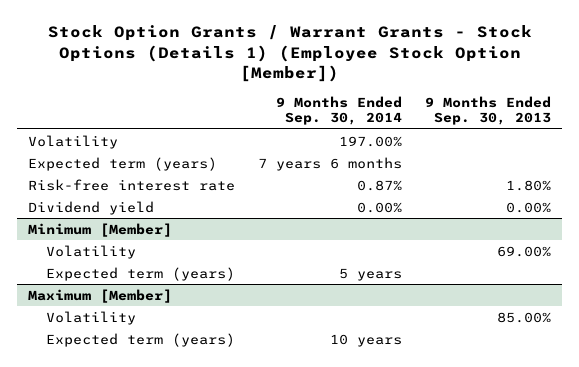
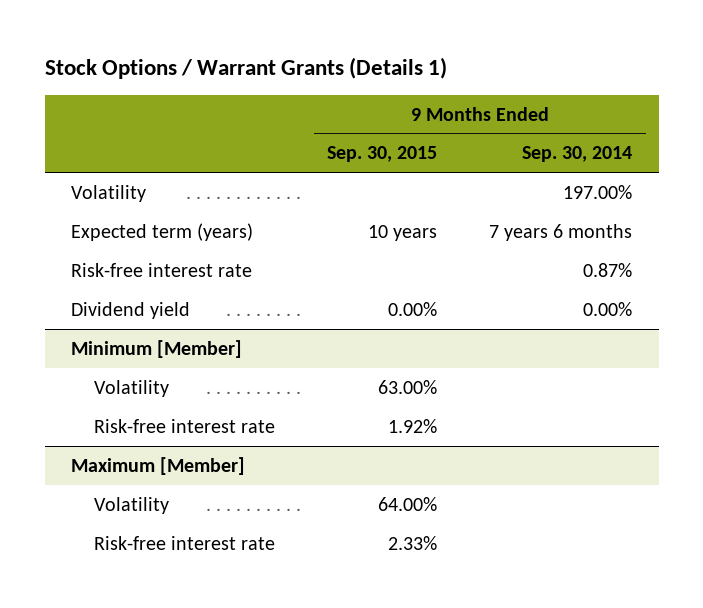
[47,25,532,83] Stock Option Grants / Warrant Grants - Stock Options (Details 1) (Employee Stock Option [Member]) -> [44,57,447,80] Stock Options / Warrant Grants (Details 1)
[424,95,551,126] 9 Months Ended Sep. 30, 2013 -> none
none -> [327,146,438,163] Sep. 30, 2015
[46,266,236,281] Expected term (years) -> none
none -> [94,418,276,433] Risk-free interest rate
[46,332,236,347] Expected term (years) -> none
none -> [94,535,276,550] Risk-free interest rate

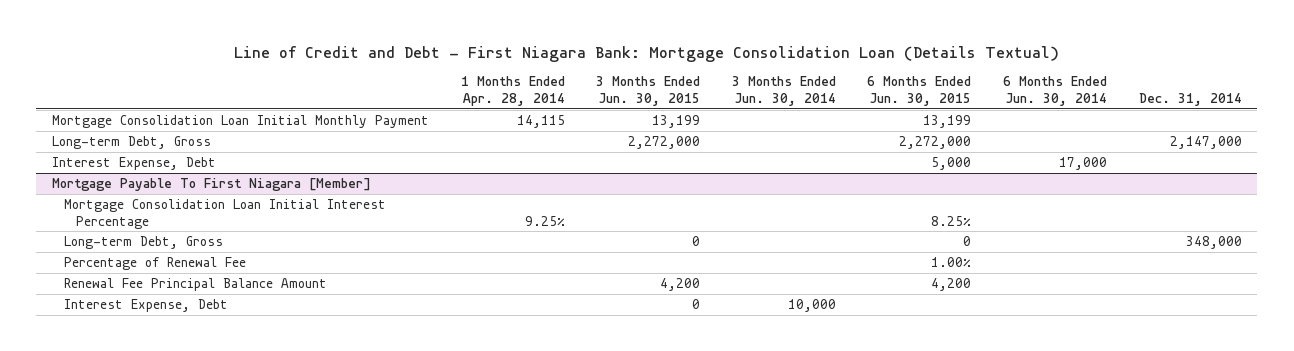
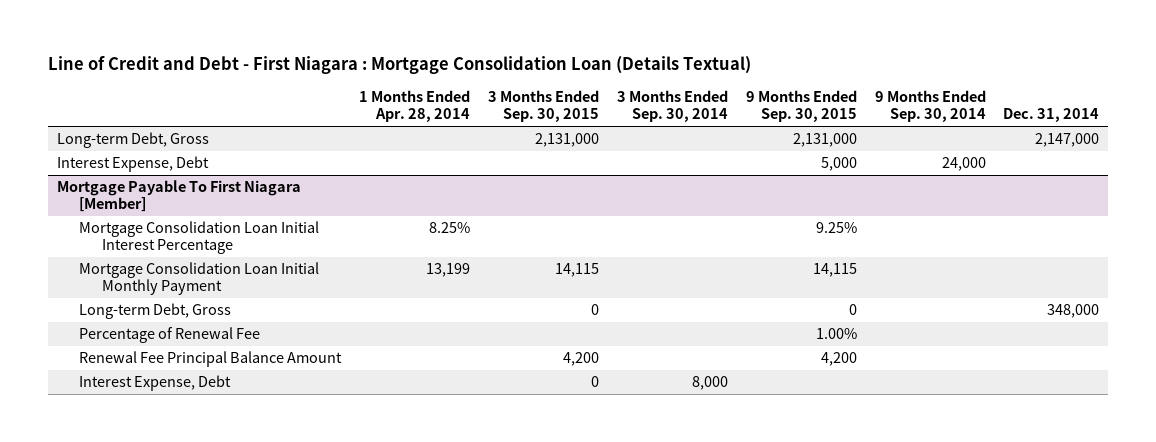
[233,45,1059,62] Line of Credit and Debt - First Niagara Bank: Mortgage Consolidation Loan (Details Textual) -> [47,56,751,75] Line of Credit and Debt - First Niagara : Mortgage Consolidation Loan (Details Textual)
[596,76,701,106] 3 Months Ended Jun. 30, 2015 -> none
[731,76,836,106] 3 Months Ended Jun. 30, 2014 -> none
[867,76,972,106] 6 Months Ended Jun. 30, 2015 -> none
[1002,76,1107,106] 6 Months Ended Jun. 30, 2014 -> none
none -> [487,90,599,123] 3 Months Ended Sep. 30, 2015
none -> [616,90,728,123] 3 Months Ended Sep. 30, 2014
none -> [745,90,857,123] 9 Months Ended Sep. 30, 2015
none -> [874,90,986,123] 9 Months Ended Sep. 30, 2014
[52,115,430,129] Mortgage Consolidation Loan Initial Monthly Payment -> none
[524,215,565,226] 9.25% -> [429,222,471,234] 8.25%
none -> [79,262,320,296] Mortgage Consolidation Loan Initial Monthly Payment

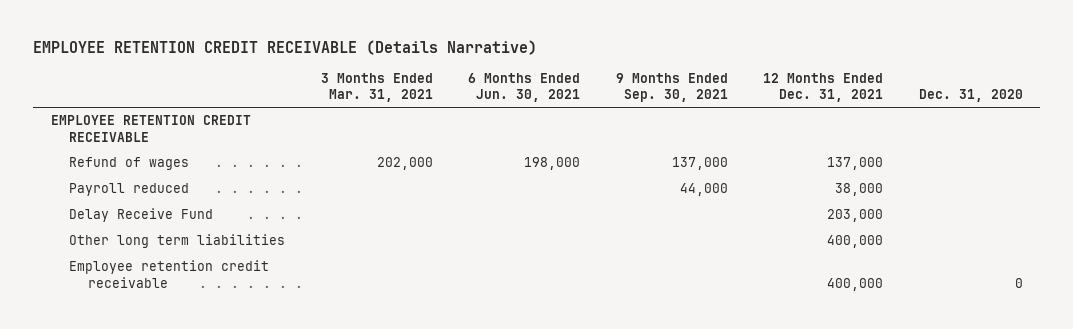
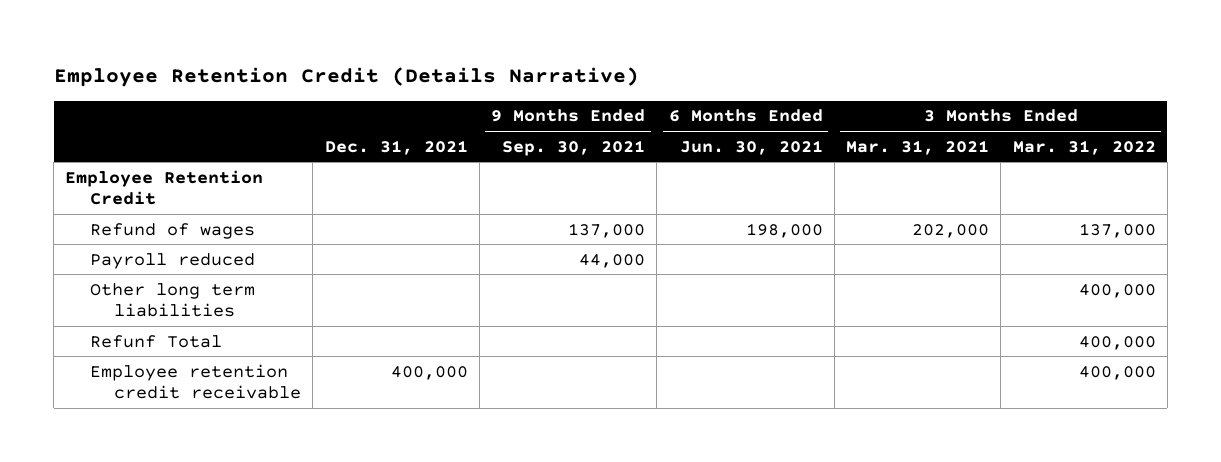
[32,39,537,55] EMPLOYEE RETENTION CREDIT RECEIVABLE (Details Narrative) -> [53,67,639,88] Employee Retention Credit (Details Narrative)
[763,72,884,102] 12 Months Ended Dec. 31, 2021 -> none
[918,88,1023,102] Dec. 31, 2020 -> none
none -> [324,139,468,155] Dec. 31, 2021
none -> [1012,139,1156,155] Mar. 31, 2022
[50,115,251,142] EMPLOYEE RETENTION CREDIT RECEIVABLE -> [65,169,264,206] Employee Retention Credit
[69,208,214,223] Delay Receive Fund -> none
none -> [89,334,222,348] Refunf Total

